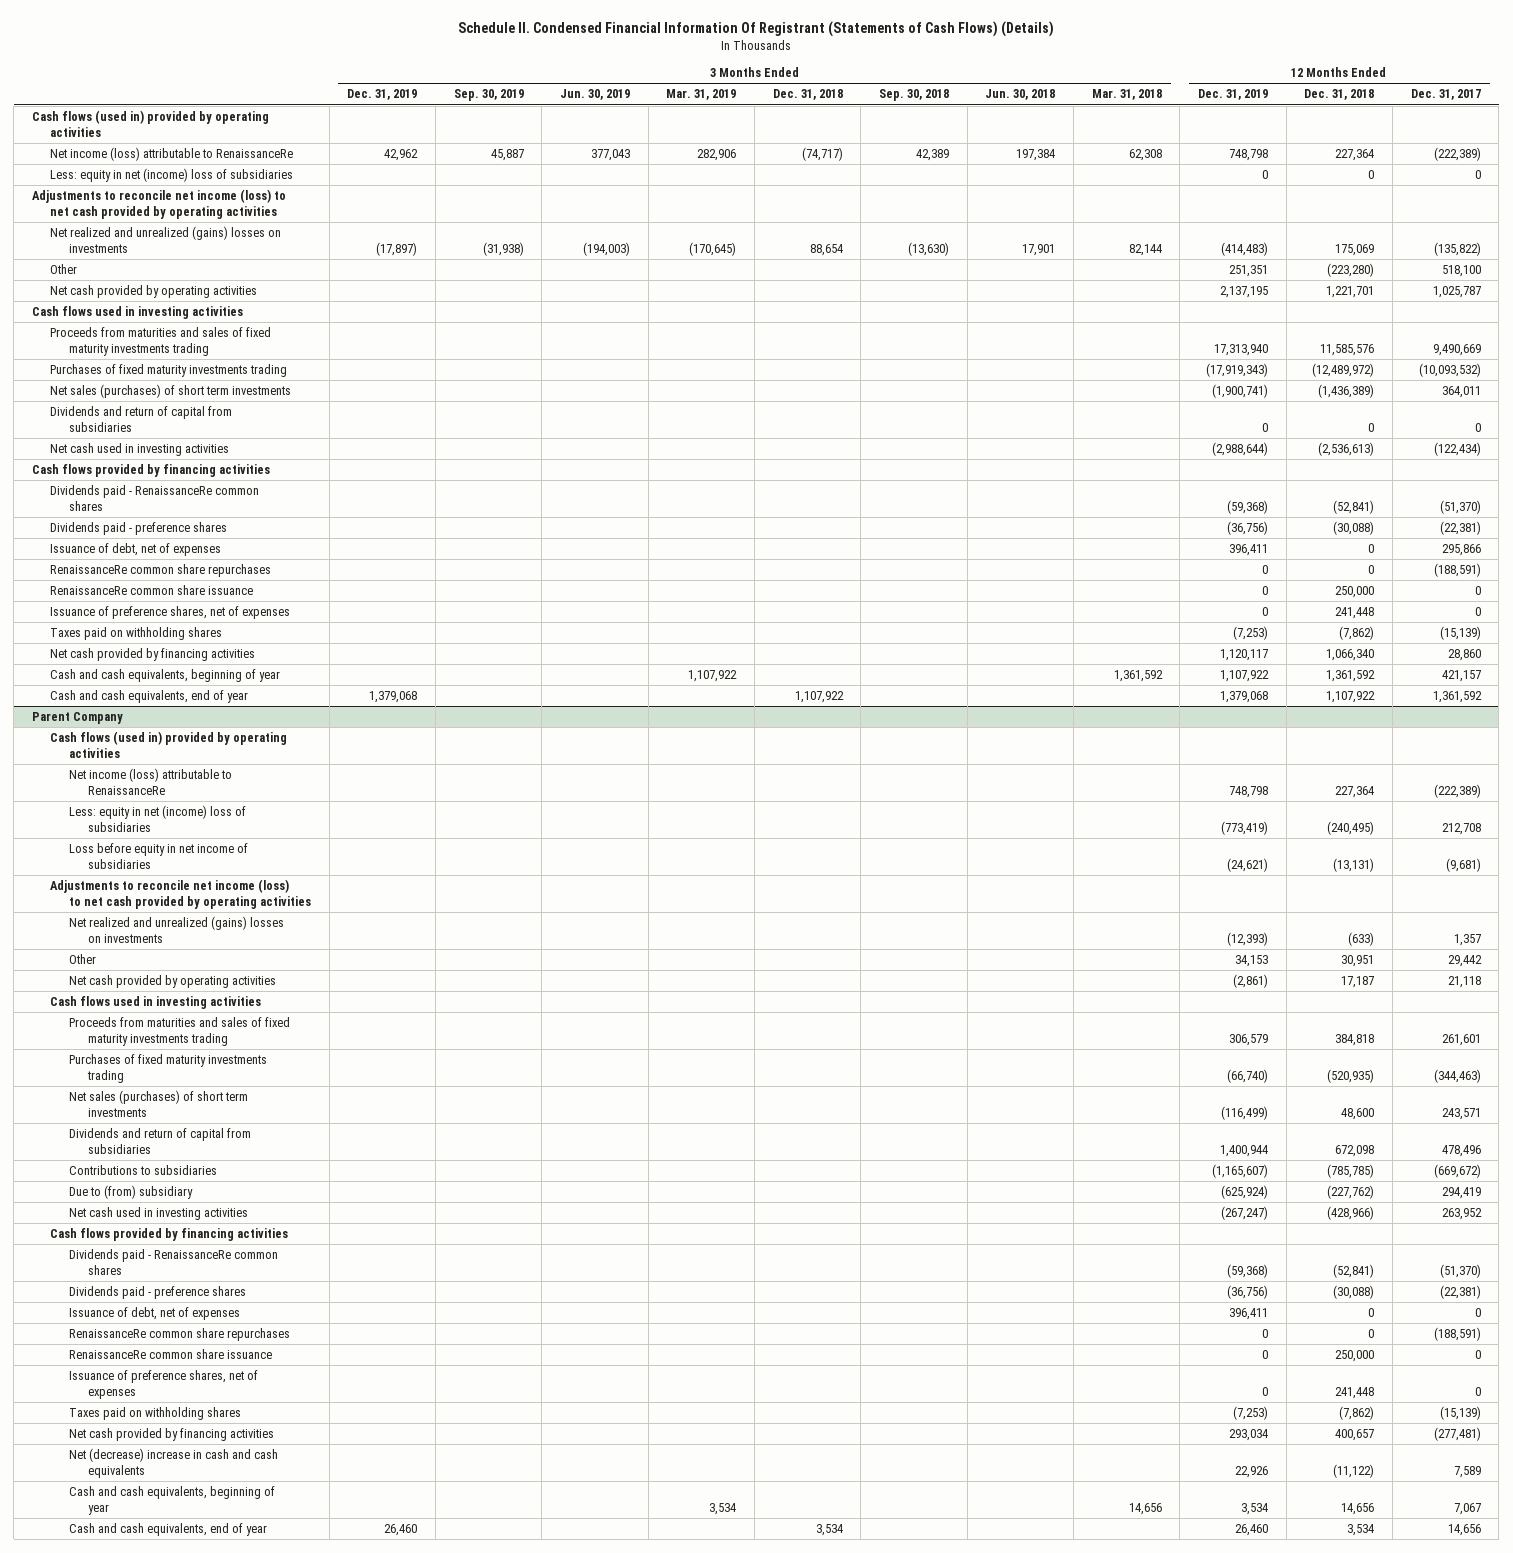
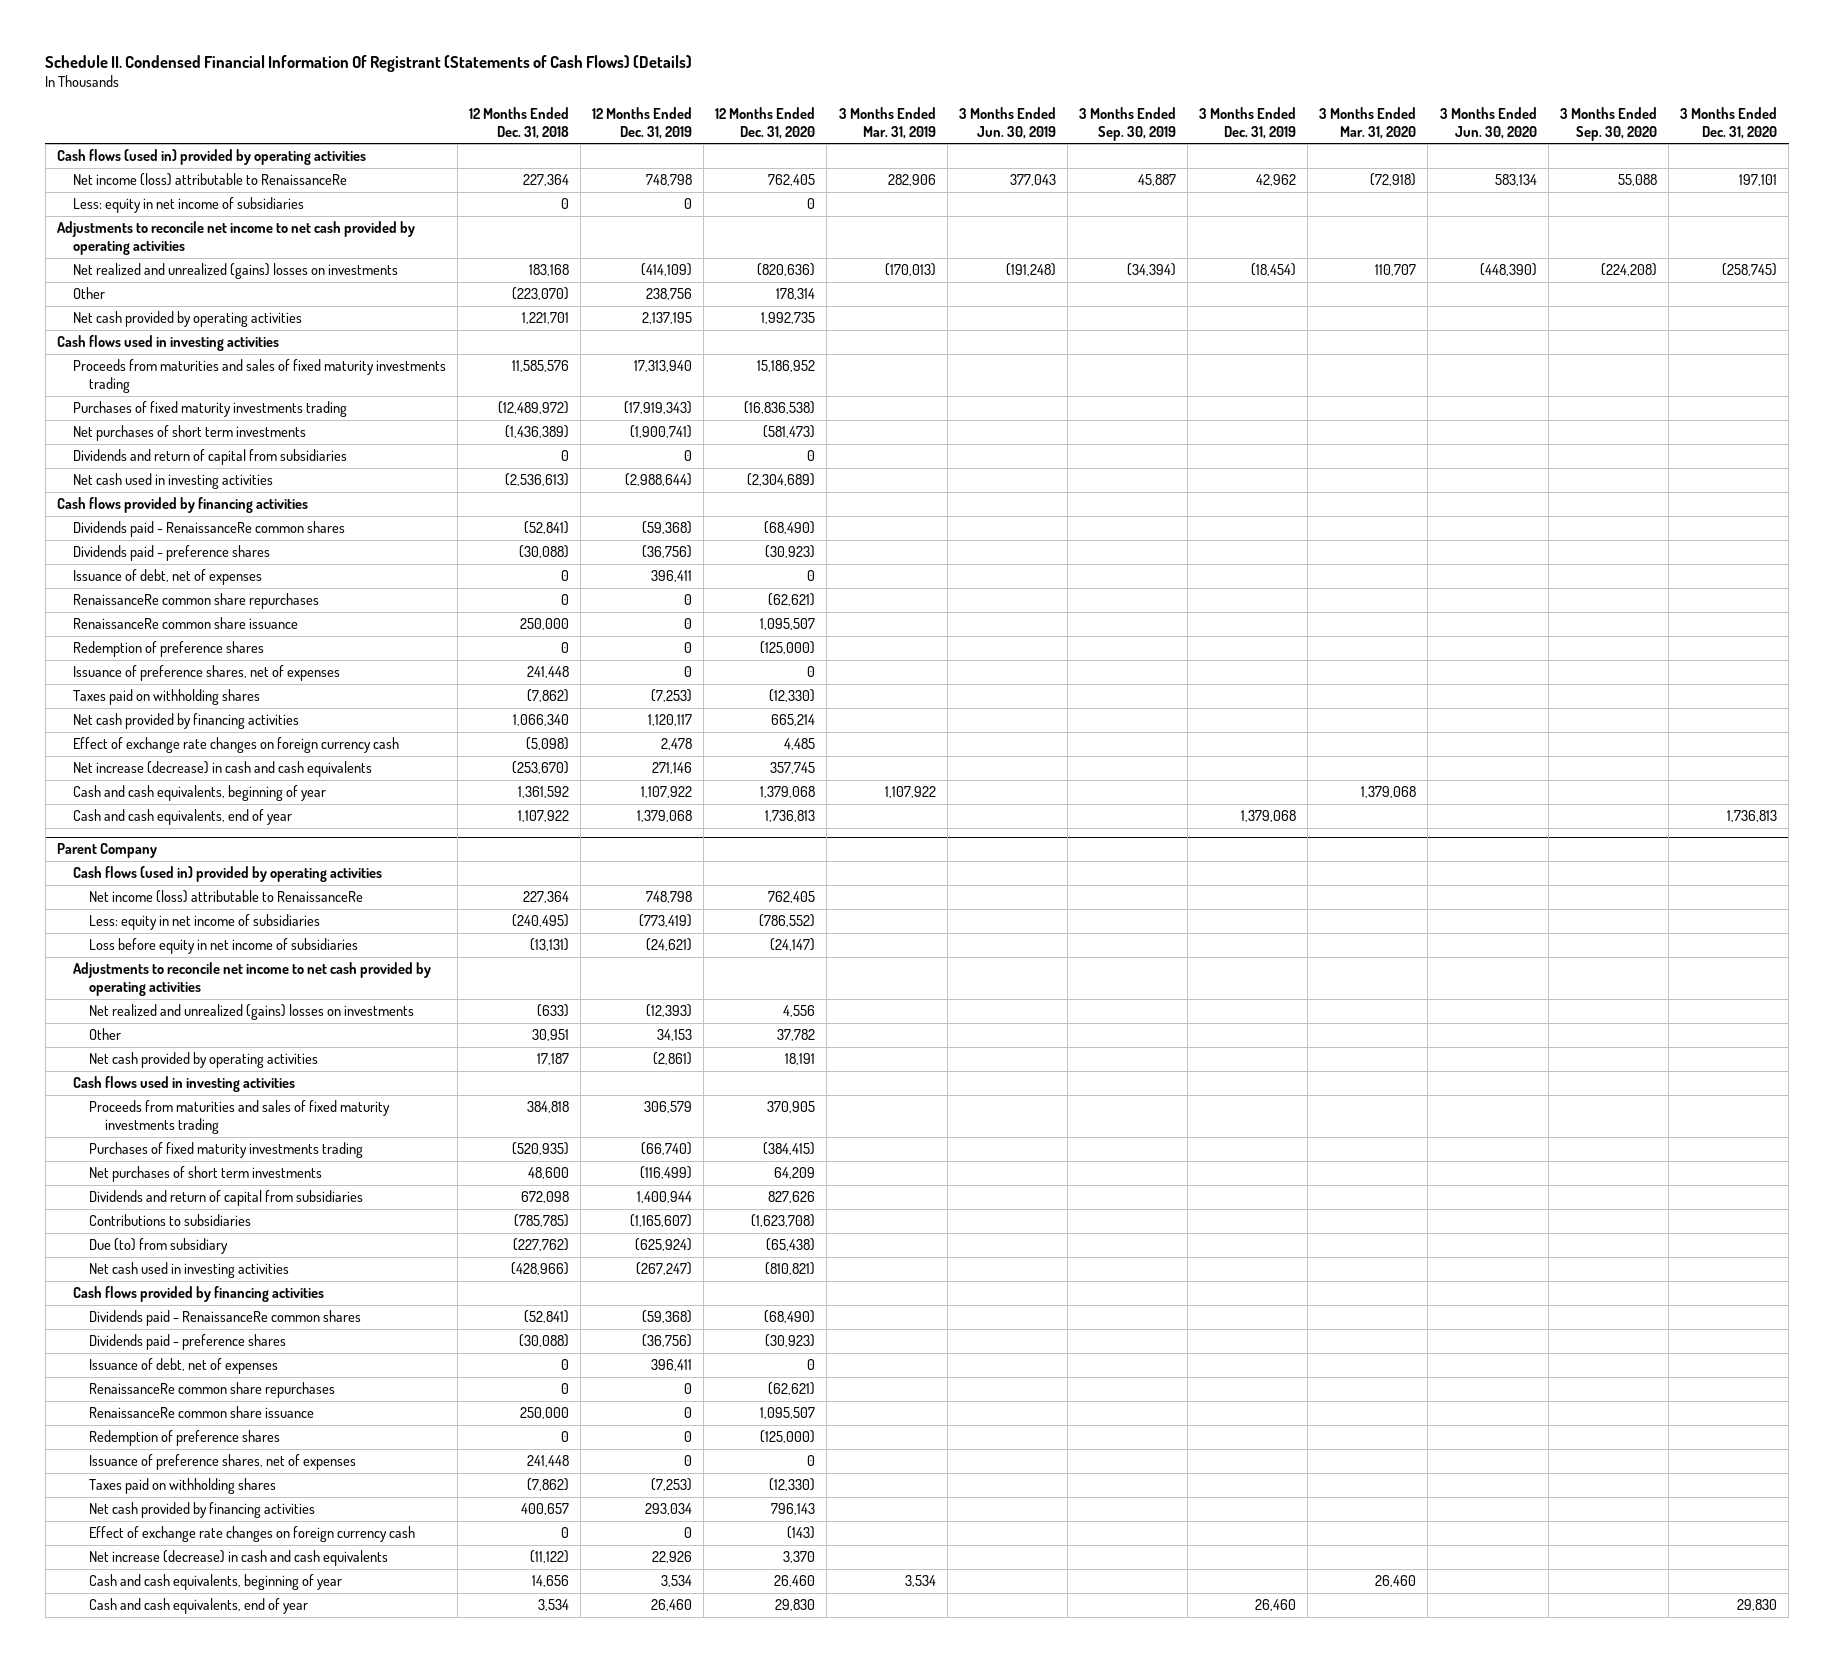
[772,89,843,101] Dec. 31, 2018 -> none
[879,89,950,102] Sep. 30, 2018 -> none
[985,89,1056,101] Jun. 30, 2018 -> none
[1091,89,1162,101] Mar. 31, 2018 -> none
[1410,89,1481,101] Dec. 31, 2017 -> none
none -> [715,106,816,139] 12 Months Ended Dec. 31, 2020
none -> [1319,106,1417,139] 3 Months Ended Mar. 31, 2020
none -> [1439,106,1537,139] 3 Months Ended Jun. 30, 2020
none -> [1559,106,1657,141] 3 Months Ended Sep. 30, 2020
none -> [1679,106,1777,139] 3 Months Ended Dec. 31, 2020
[50,168,294,183] Less: equity in net (income) loss of subsidiaries -> [72,197,304,214] Less: equity in net income of subsidiaries
[31,189,286,219] Adjustments to reconcile net income (loss) to net cash provided by operating activities -> [56,221,415,256] Adjustments to reconcile net income to net cash provided by operating activities
[376,241,418,256] (17,897) -> [1251,263,1297,277] (18,454)
[482,241,524,256] (31,938) -> [1126,263,1176,277] (34,394)
[583,241,631,256] (194,003) -> [1005,263,1056,277] (191,248)
[689,241,737,256] (170,645) -> [884,263,936,277] (170,013)
[1221,241,1269,256] (414,483) -> [641,263,693,277] (414,109)
[1335,243,1375,256] 175,069 -> [529,264,570,277] 183,168
[1229,265,1269,278] 251,351 -> [646,288,693,301] 238,756
[1327,263,1375,278] (223,280) -> [512,287,570,301] (223,070)
[50,384,292,399] Net sales (purchases) of short term investments -> [72,425,306,442] Net purchases of short term investments
none -> [72,641,264,658] Redemption of preference shares
none -> [72,737,399,754] Effect of exchange rate changes on foreign currency cash
none -> [72,761,372,778] Net increase (decrease) in cash and cash equivalents
[69,805,247,832] Less: equity in net (income) loss of subsidiaries -> [88,914,320,931] Less: equity in net income of subsidiaries
[50,879,312,909] Adjustments to reconcile net income (loss) to net cash provided by operating activities -> [72,962,431,997] Adjustments to reconcile net income to net cash provided by operating activities
[69,1090,249,1117] Net sales (purchases) of short term investments -> [88,1166,322,1183] Net purchases of short term investments
[69,1185,194,1200] Due to (from) subsidiary -> [88,1238,228,1255] Due (to) from subsidiary
none -> [88,1430,280,1447] Redemption of preference shares
none -> [88,1526,415,1543] Effect of exchange rate changes on foreign currency cash
[69,1448,279,1478] Net (decrease) increase in cash and cash equivalents -> [88,1550,388,1567] Net increase (decrease) in cash and cash equivalents

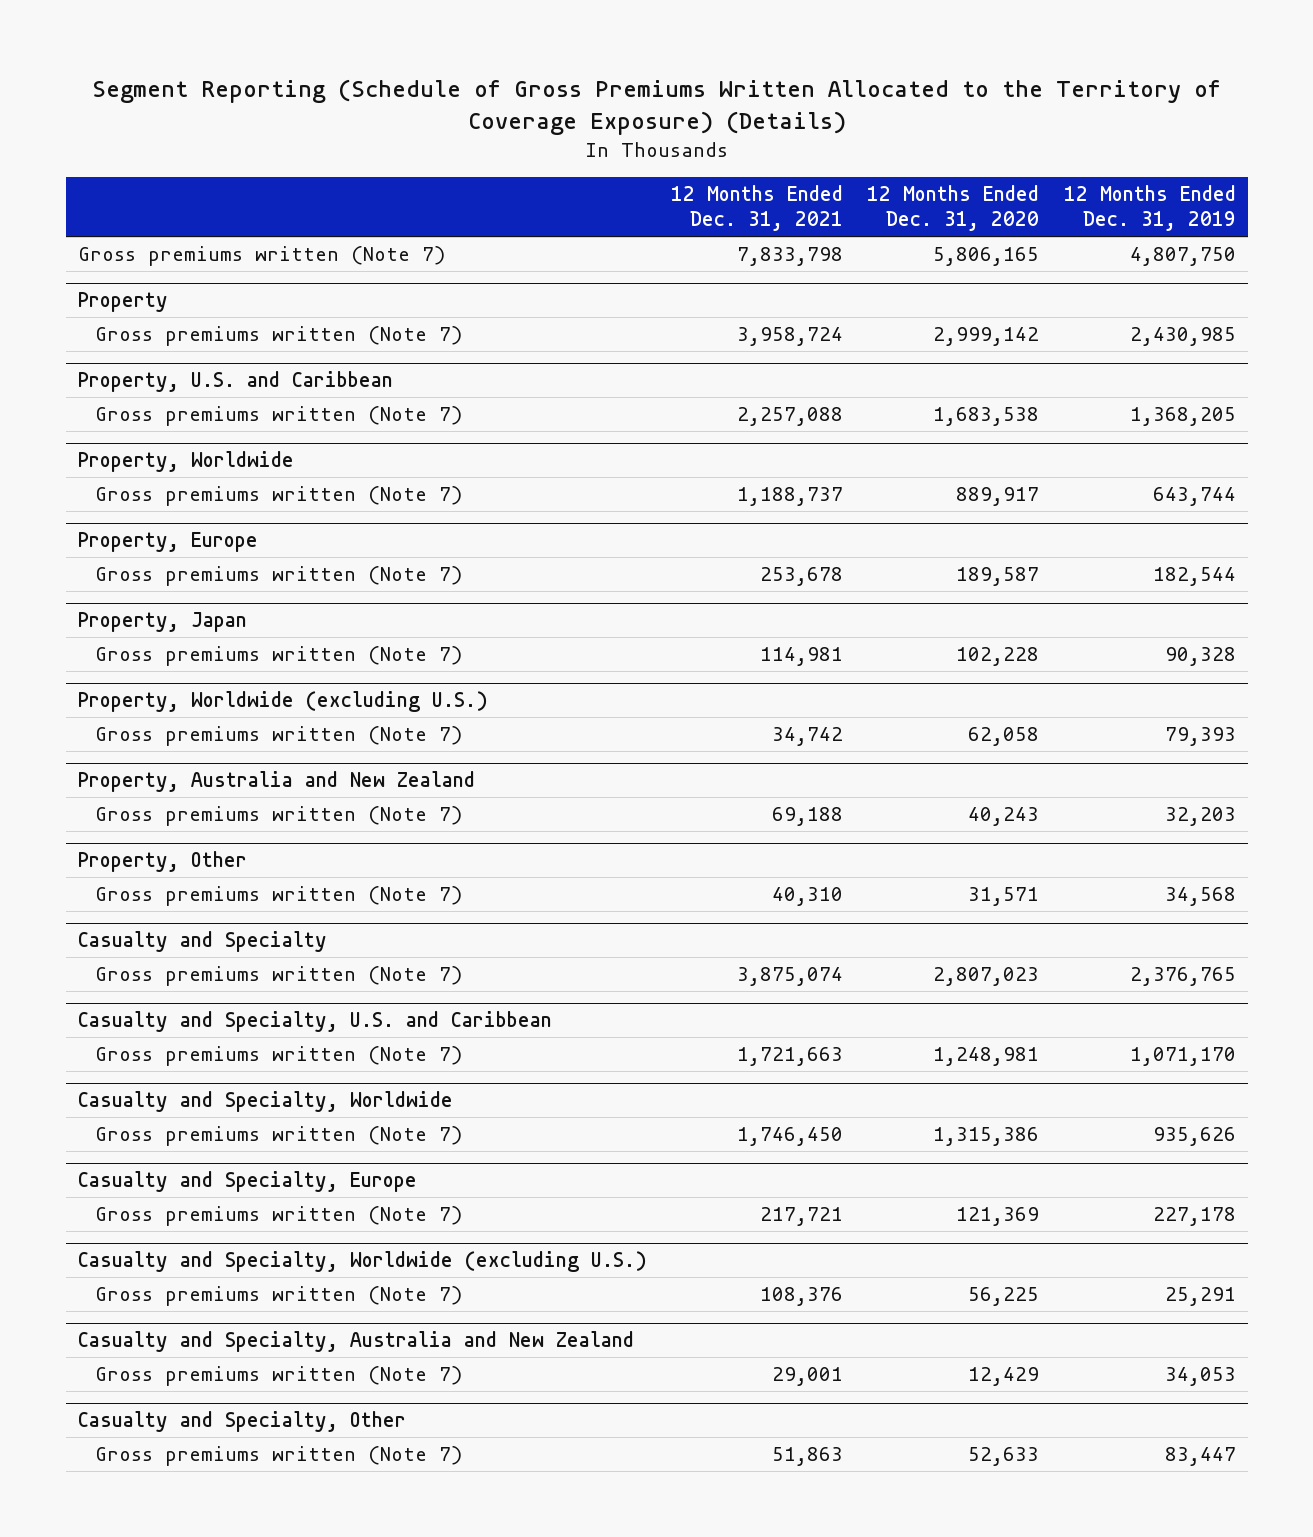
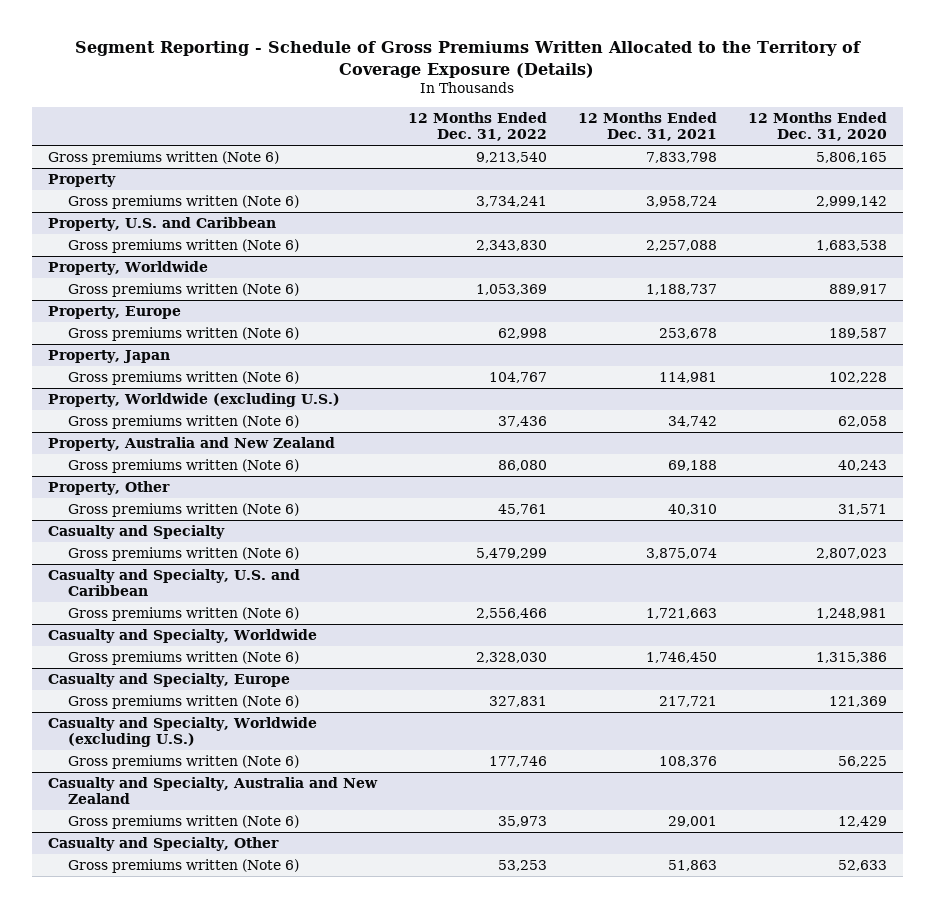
[91,79,1221,136] Segment Reporting (Schedule of Gross Premiums Written Allocated to the Territory of Coverage Exposure) (Details) -> [75,41,862,78] Segment Reporting - Schedule of Gross Premiums Written Allocated to the Territory of Coverage Exposure (Details)
[1063,185,1236,232] 12 Months Ended Dec. 31, 2019 -> none
none -> [407,112,547,142] 12 Months Ended Dec. 31, 2022
[77,245,445,266] Gross premiums written (Note 7) -> [47,151,279,166] Gross premiums written (Note 6)
[95,325,463,346] Gross premiums written (Note 7) -> [67,195,299,210] Gross premiums written (Note 6)
[95,405,463,426] Gross premiums written (Note 7) -> [67,239,299,254] Gross premiums written (Note 6)
[95,485,463,506] Gross premiums written (Note 7) -> [67,283,299,298] Gross premiums written (Note 6)
[95,565,463,586] Gross premiums written (Note 7) -> [67,327,299,342] Gross premiums written (Note 6)
[95,645,463,666] Gross premiums written (Note 7) -> [67,371,299,386] Gross premiums written (Note 6)
[95,725,463,746] Gross premiums written (Note 7) -> [67,415,299,430] Gross premiums written (Note 6)
[95,805,463,826] Gross premiums written (Note 7) -> [67,459,299,474] Gross premiums written (Note 6)
[95,885,463,906] Gross premiums written (Note 7) -> [67,503,299,518] Gross premiums written (Note 6)
[95,965,463,986] Gross premiums written (Note 7) -> [67,547,299,562] Gross premiums written (Note 6)
[95,1045,463,1066] Gross premiums written (Note 7) -> [67,607,299,622] Gross premiums written (Note 6)
[95,1125,463,1146] Gross premiums written (Note 7) -> [67,651,299,666] Gross premiums written (Note 6)
[95,1205,463,1226] Gross premiums written (Note 7) -> [67,695,299,710] Gross premiums written (Note 6)
[95,1285,463,1306] Gross premiums written (Note 7) -> [67,755,299,770] Gross premiums written (Note 6)
[95,1365,463,1386] Gross premiums written (Note 7) -> [67,815,299,830] Gross premiums written (Note 6)
[95,1445,463,1466] Gross premiums written (Note 7) -> [67,859,299,874] Gross premiums written (Note 6)

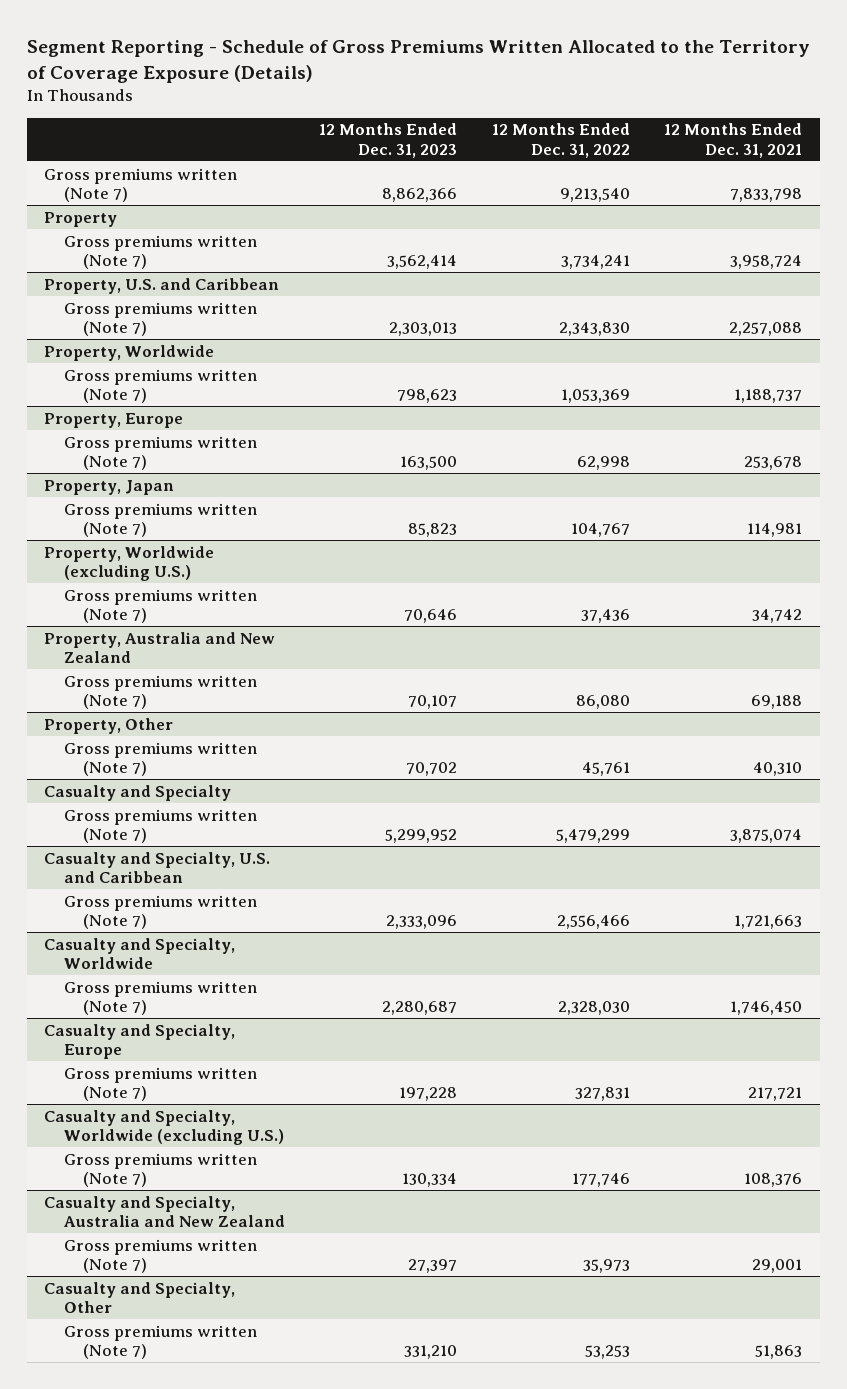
[748,112,888,142] 12 Months Ended Dec. 31, 2020 -> none
none -> [319,123,458,158] 12 Months Ended Dec. 31, 2023
[47,151,279,166] Gross premiums written (Note 6) -> [44,167,238,202] Gross premiums written (Note 7)
[67,195,299,210] Gross premiums written (Note 6) -> [63,234,257,269] Gross premiums written (Note 7)
[67,239,299,254] Gross premiums written (Note 6) -> [63,301,257,336] Gross premiums written (Note 7)
[67,283,299,298] Gross premiums written (Note 6) -> [63,368,257,403] Gross premiums written (Note 7)
[67,327,299,342] Gross premiums written (Note 6) -> [63,435,257,470] Gross premiums written (Note 7)
[67,371,299,386] Gross premiums written (Note 6) -> [63,502,257,537] Gross premiums written (Note 7)
[67,415,299,430] Gross premiums written (Note 6) -> [63,588,257,623] Gross premiums written (Note 7)
[67,459,299,474] Gross premiums written (Note 6) -> [63,674,257,709] Gross premiums written (Note 7)
[67,503,299,518] Gross premiums written (Note 6) -> [63,741,257,776] Gross premiums written (Note 7)
[67,547,299,562] Gross premiums written (Note 6) -> [63,808,257,843] Gross premiums written (Note 7)
[67,607,299,622] Gross premiums written (Note 6) -> [63,894,257,929] Gross premiums written (Note 7)
[67,651,299,666] Gross premiums written (Note 6) -> [63,980,257,1015] Gross premiums written (Note 7)
[67,695,299,710] Gross premiums written (Note 6) -> [63,1066,257,1101] Gross premiums written (Note 7)
[67,755,299,770] Gross premiums written (Note 6) -> [63,1152,257,1187] Gross premiums written (Note 7)
[67,815,299,830] Gross premiums written (Note 6) -> [63,1238,257,1273] Gross premiums written (Note 7)
[67,859,299,874] Gross premiums written (Note 6) -> [63,1324,257,1359] Gross premiums written (Note 7)

